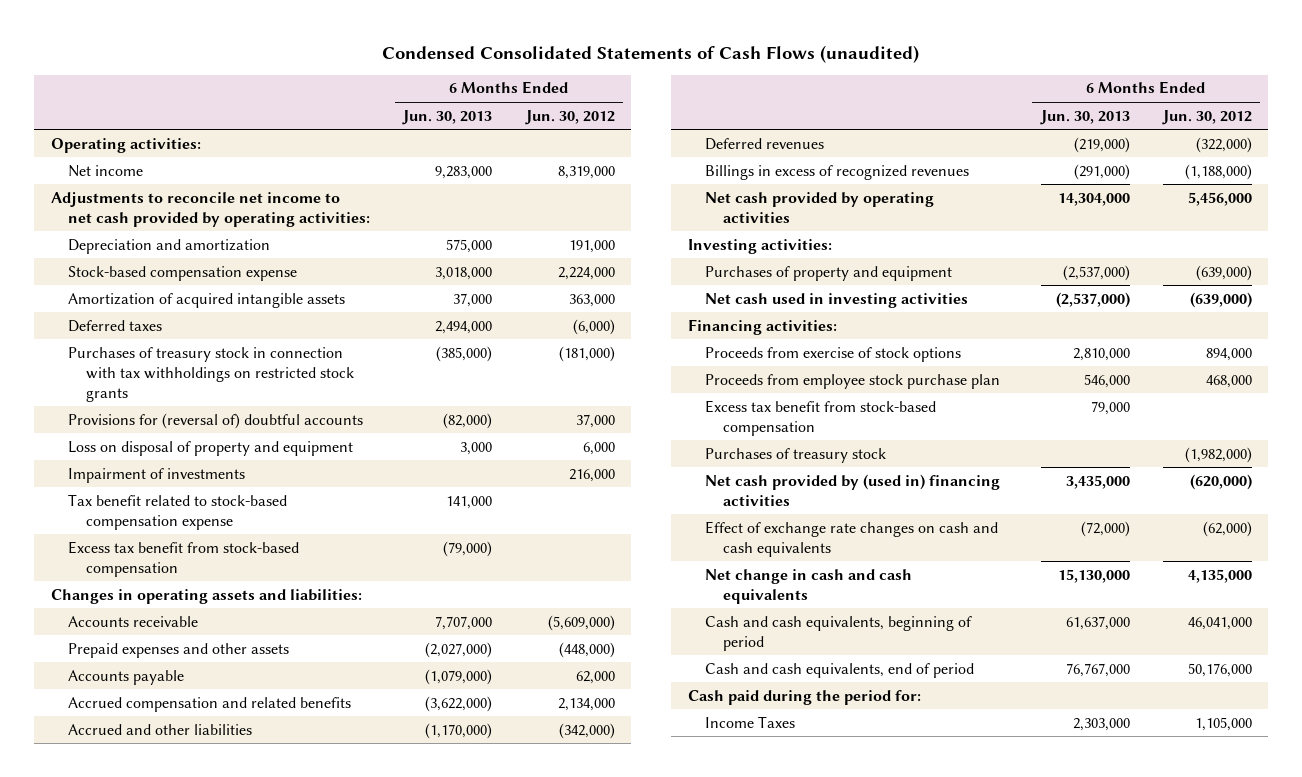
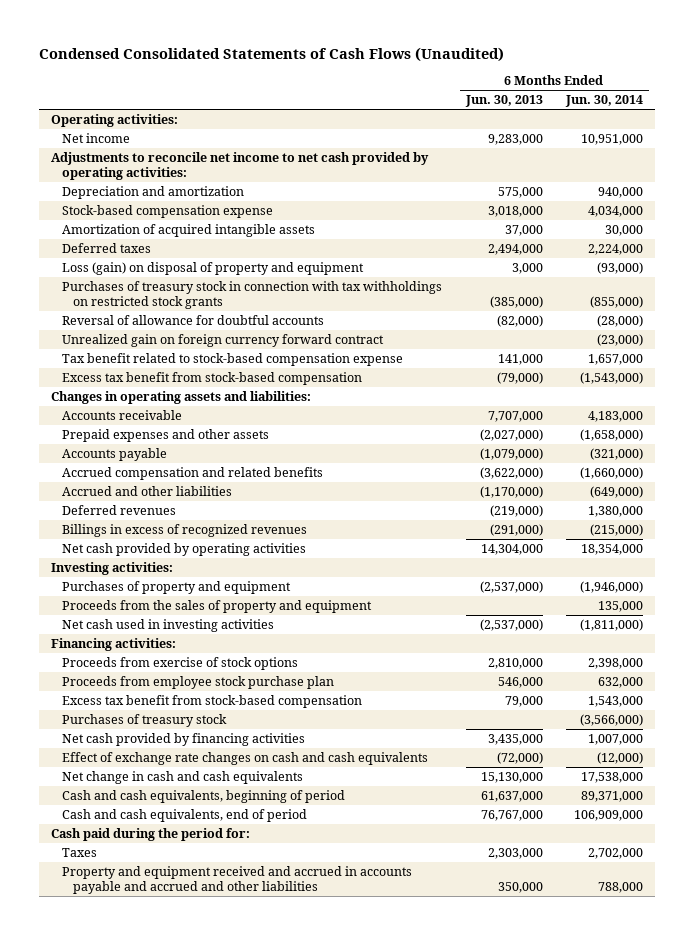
[382,44,920,63] Condensed Consolidated Statements of Cash Flows (unaudited) -> [39,46,505,62] Condensed Consolidated Statements of Cash Flows (Unaudited)
[524,109,615,125] Jun. 30, 2012 -> none
none -> [565,95,644,108] Jun. 30, 2014
none -> [62,262,365,276] Loss (gain) on disposal of property and equipment
[68,440,354,456] Loss on disposal of property and equipment -> none
[68,467,246,483] Impairment of investments -> none
[68,412,364,429] Provisions for (reversal of) doubtful accounts -> [62,315,325,326] Reversal of allowance for doubtful accounts
none -> [62,334,385,348] Unrealized gain on foreign currency forward contract
none -> [62,600,373,614] Proceeds from the sales of property and equipment
[705,473,1001,506] Net cash provided by (used in) financing activities -> [62,733,306,747] Net cash provided by financing activities
[705,715,796,728] Income Taxes -> [62,848,98,858] Taxes
none -> [62,866,413,895] Property and equipment received and accrued in accounts payable and accrued and other liabilities

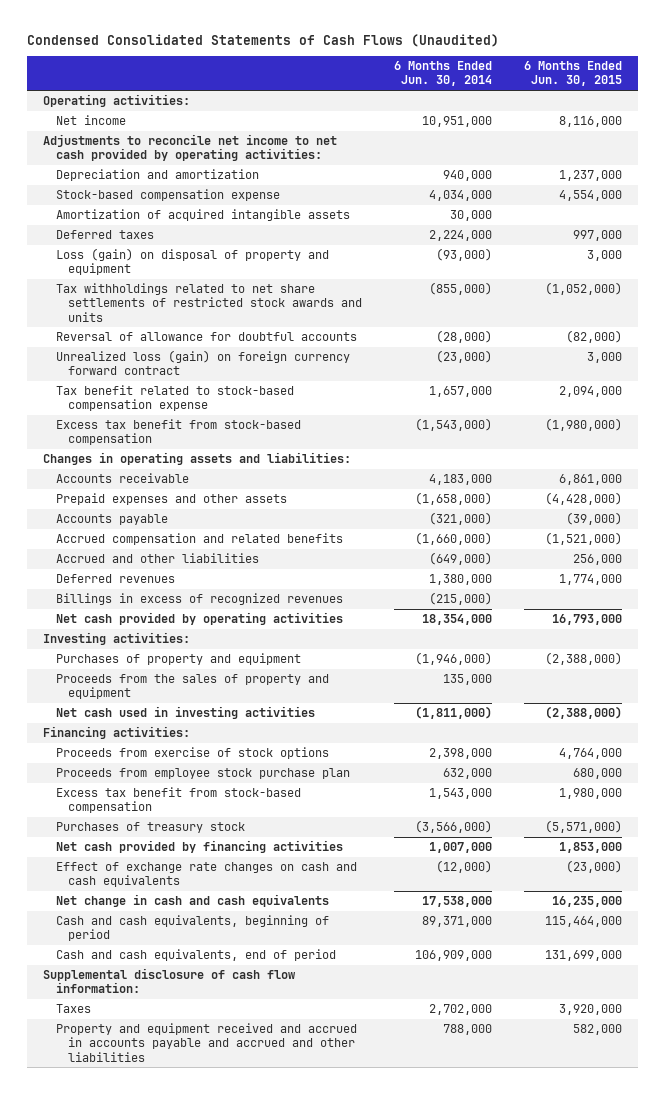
[464,95,543,108] Jun. 30, 2013 -> none
none -> [523,61,622,87] 6 Months Ended Jun. 30, 2015
[62,281,443,310] Purchases of treasury stock in connection with tax withholdings on restricted stock grants -> [55,283,363,322] Tax withholdings related to net share settlements of restricted stock awards and units
[62,334,385,348] Unrealized gain on foreign currency forward contract -> [55,350,350,376] Unrealized loss (gain) on foreign currency forward contract
[51,828,251,842] Cash paid during the period for: -> none
none -> [43,968,297,994] Supplemental disclosure of cash flow information:

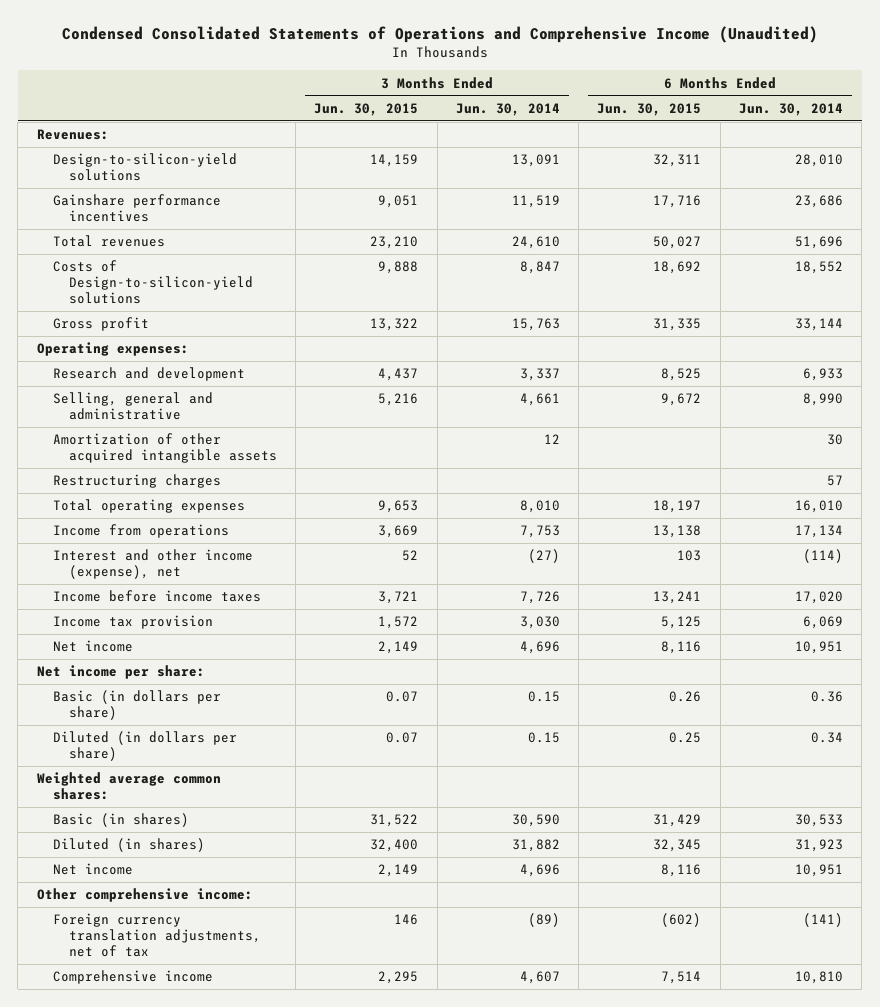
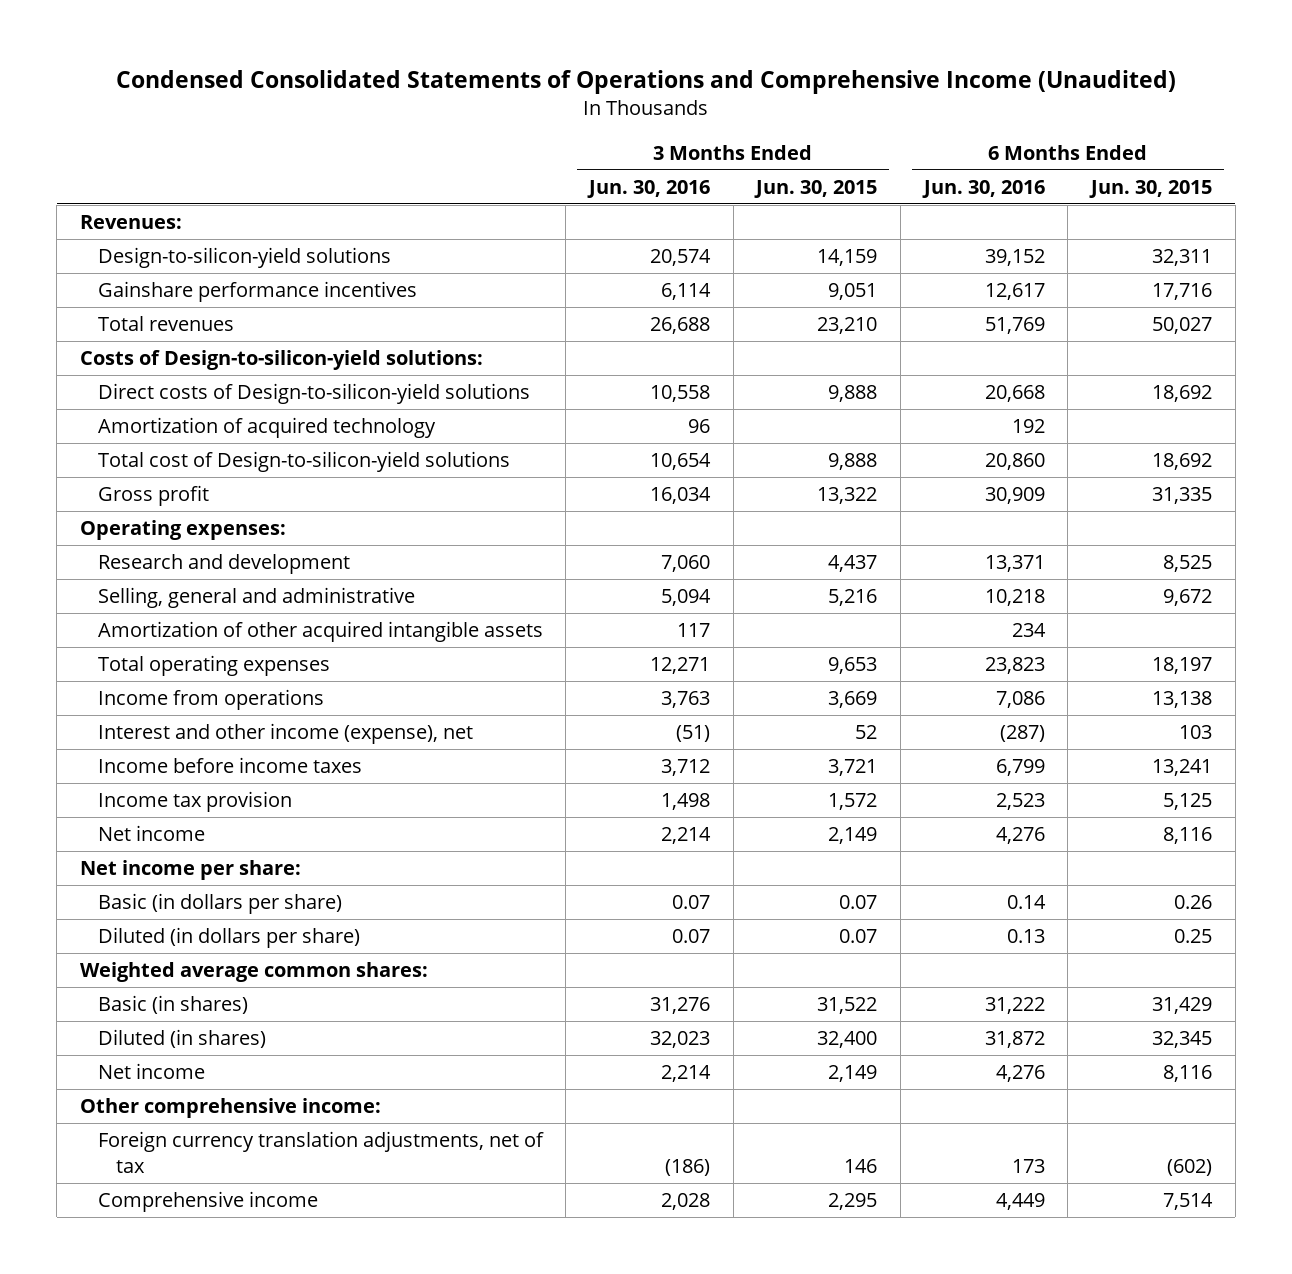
[455,102,560,116] Jun. 30, 2014 -> none
[739,102,844,116] Jun. 30, 2014 -> none
none -> [586,179,710,198] Jun. 30, 2016
none -> [921,179,1045,198] Jun. 30, 2016
none -> [79,350,483,371] Costs of Design-to-silicon-yield solutions:
none -> [97,383,530,405] Direct costs of Design-to-silicon-yield solutions
none -> [97,417,436,439] Amortization of acquired technology
[52,260,253,304] Costs of Design-to-silicon-yield solutions -> [97,451,510,473] Total cost of Design-to-silicon-yield solutions
[52,474,221,489] Restructuring charges -> none

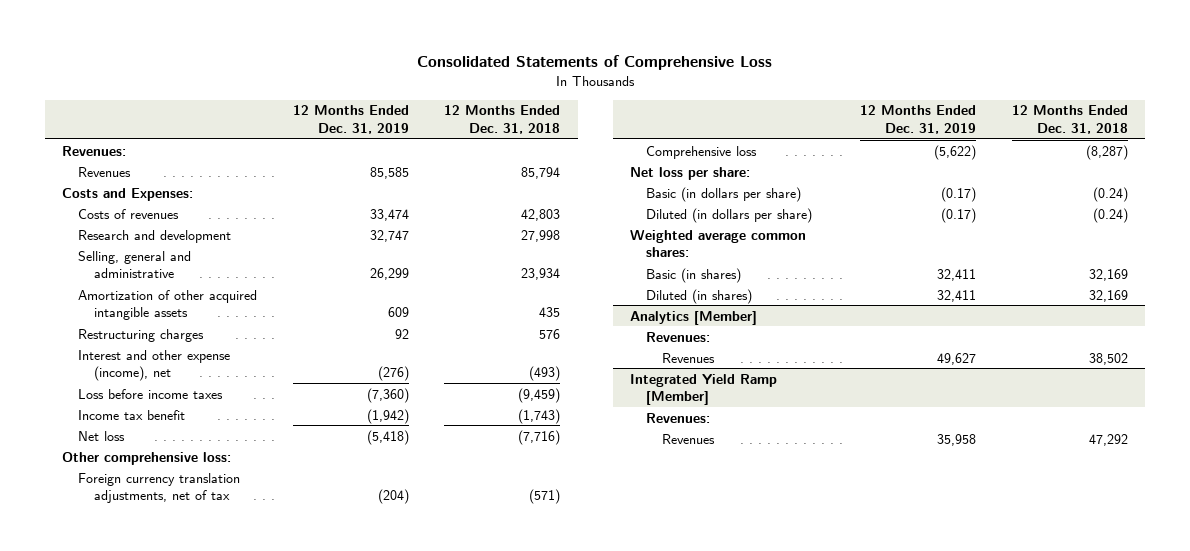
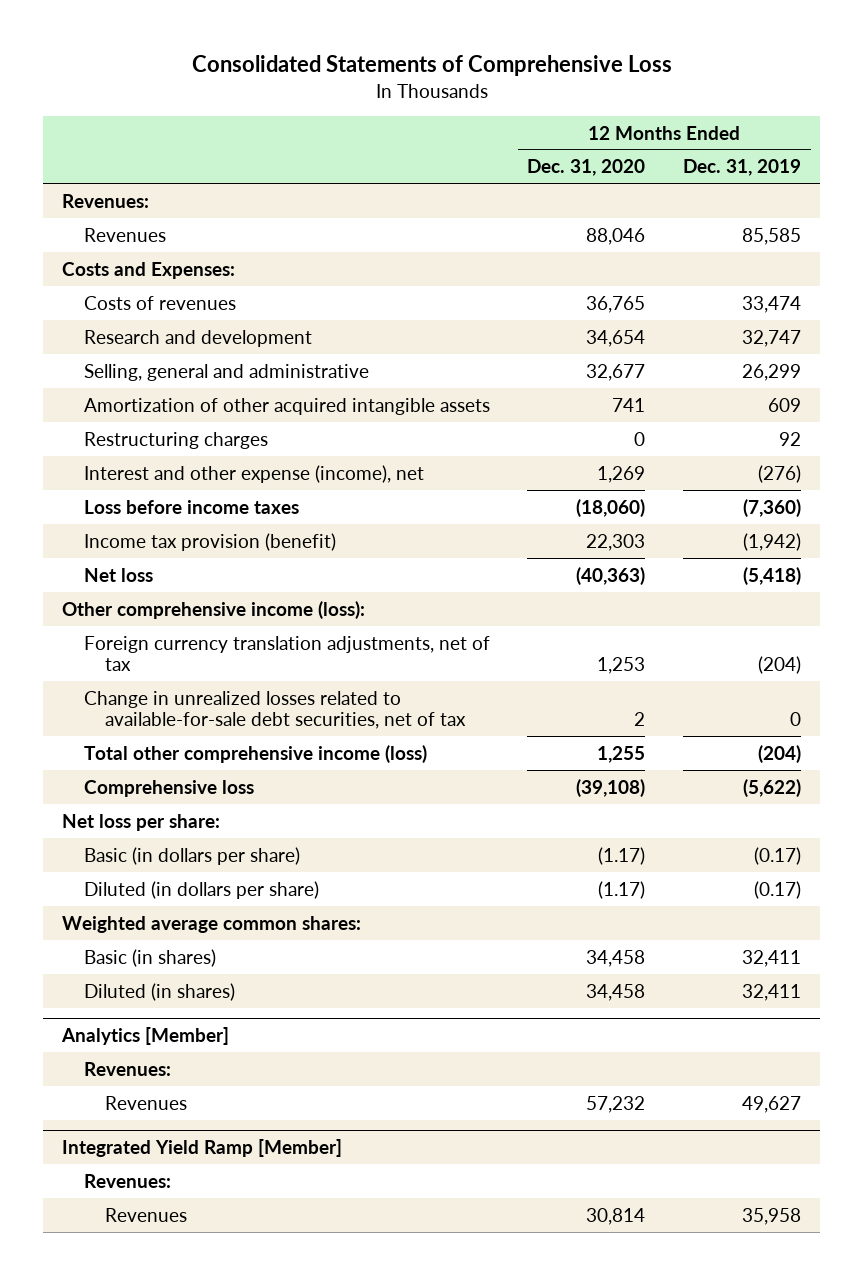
[443,105,560,135] 12 Months Ended Dec. 31, 2018 -> none
none -> [527,159,646,177] Dec. 31, 2020
[78,409,186,420] Income tax benefit -> [83,532,336,551] Income tax provision (benefit)
[62,451,232,465] Other comprehensive loss: -> [62,600,366,619] Other comprehensive income (loss):
none -> [83,690,466,730] Change in unrealized losses related to available-for-sale debt securities, net of tax
none -> [83,744,427,763] Total other comprehensive income (loss)

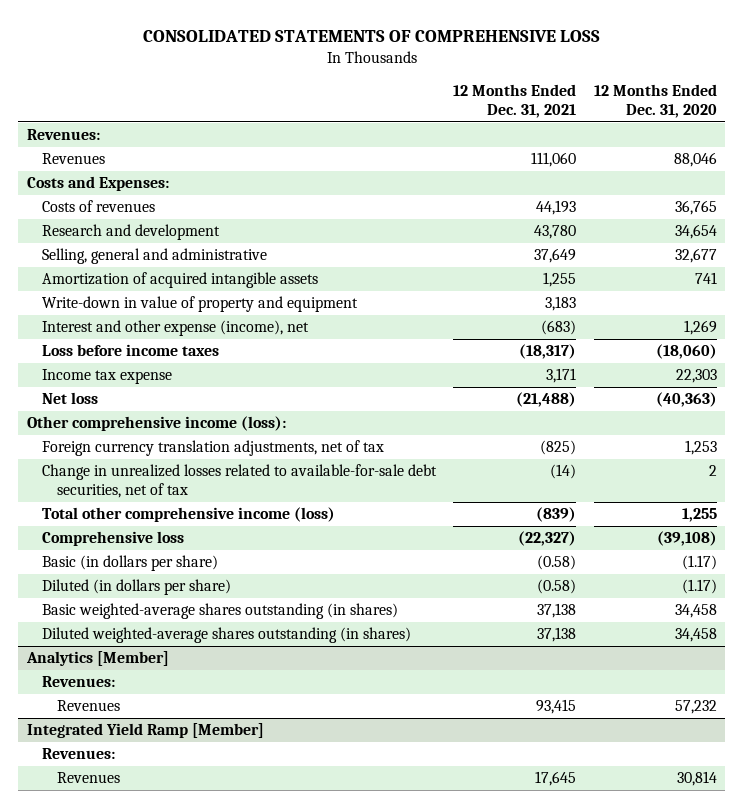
[191,55,672,77] Consolidated Statements of Comprehensive Loss -> [142,30,600,43] CONSOLIDATED STATEMENTS OF COMPREHENSIVE LOSS
[683,159,802,177] Dec. 31, 2019 -> none
none -> [453,84,577,119] 12 Months Ended Dec. 31, 2021
[83,431,268,449] Restructuring charges -> none
[83,397,490,415] Amortization of other acquired intangible assets -> [41,272,318,289] Amortization of acquired intangible assets
none -> [41,296,358,313] Write-down in value of property and equipment
[83,532,336,551] Income tax provision (benefit) -> [41,369,172,385] Income tax expense
[62,813,221,831] Net loss per share: -> none
[62,915,362,933] Weighted average common shares: -> none
[83,948,216,967] Basic (in shares) -> [41,603,398,620] Basic weighted-average shares outstanding (in shares)
[83,982,235,1001] Diluted (in shares) -> [41,627,411,644] Diluted weighted-average shares outstanding (in shares)

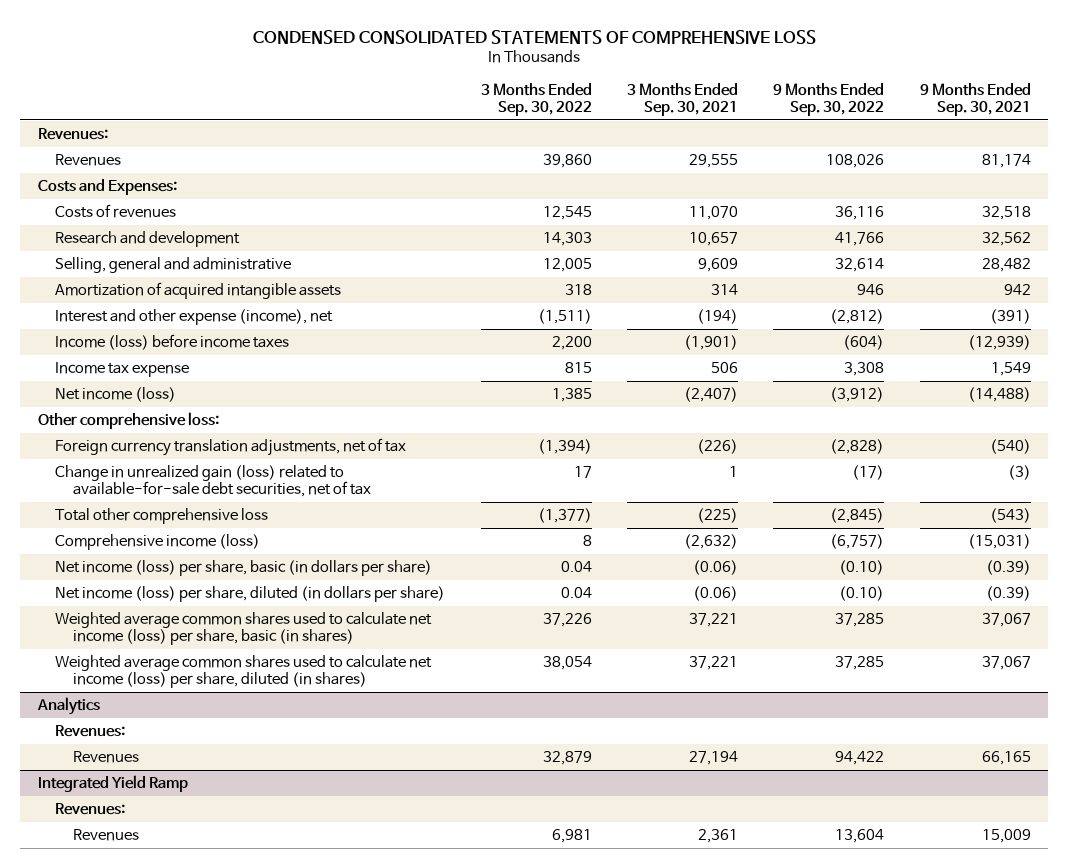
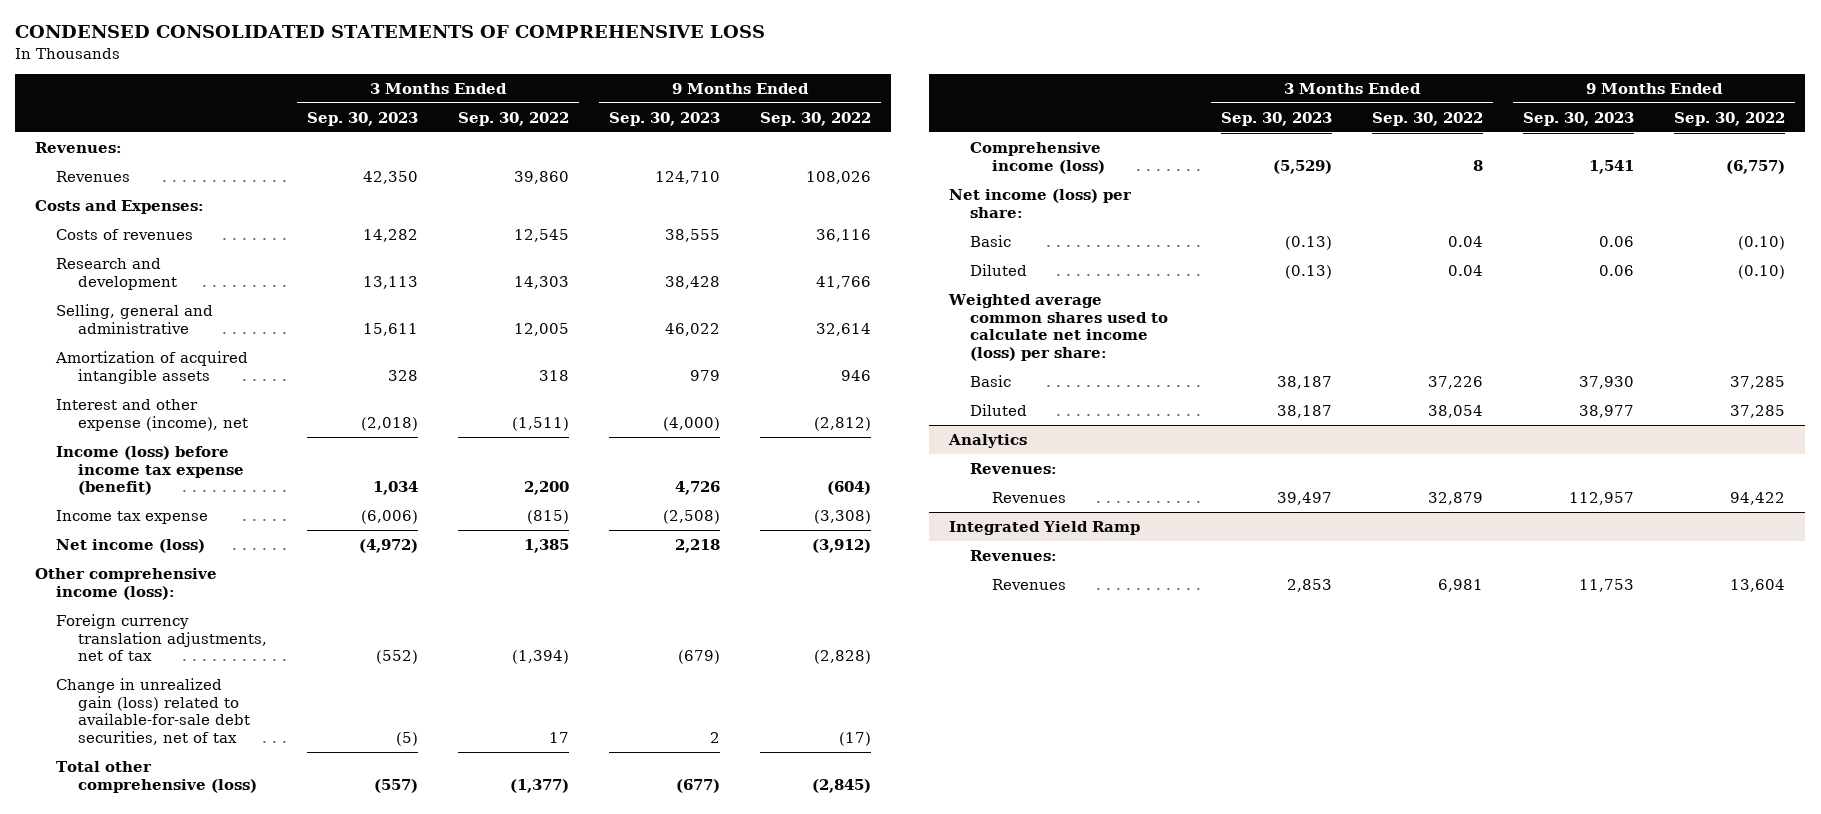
[627,82,739,116] 3 Months Ended Sep. 30, 2021 -> none
[919,82,1031,116] 9 Months Ended Sep. 30, 2021 -> none
none -> [306,111,418,126] Sep. 30, 2023
none -> [609,111,721,126] Sep. 30, 2023
[55,334,290,351] Income (loss) before income taxes -> [56,445,244,496] Income (loss) before income tax expense (benefit)
[564,362,592,374] 815 -> [526,509,569,524] (815)
[844,362,885,377] 3,308 -> [814,509,872,524] (3,308)
[38,412,220,430] Other comprehensive loss: -> [35,567,218,600] Other comprehensive income (loss):
[55,508,269,525] Total other comprehensive loss -> [56,760,257,793] Total other comprehensive (loss)
none -> [949,188,1133,218] Net income (loss) per share:
[55,560,433,577] Net income (loss) per share, basic (in dollars per share) -> [970,234,1012,247] Basic
[55,586,446,603] Net income (loss) per share, diluted (in dollars per share) -> [970,263,1028,276] Diluted
none -> [948,293,1169,361] Weighted average common shares used to calculate net income (loss) per share:
[55,612,433,646] Weighted average common shares used to calculate net income (loss) per share, basic (in shares) -> [970,374,1012,387] Basic
[55,655,433,689] Weighted average common shares used to calculate net income (loss) per share, diluted (in shares) -> [970,403,1028,416] Diluted

